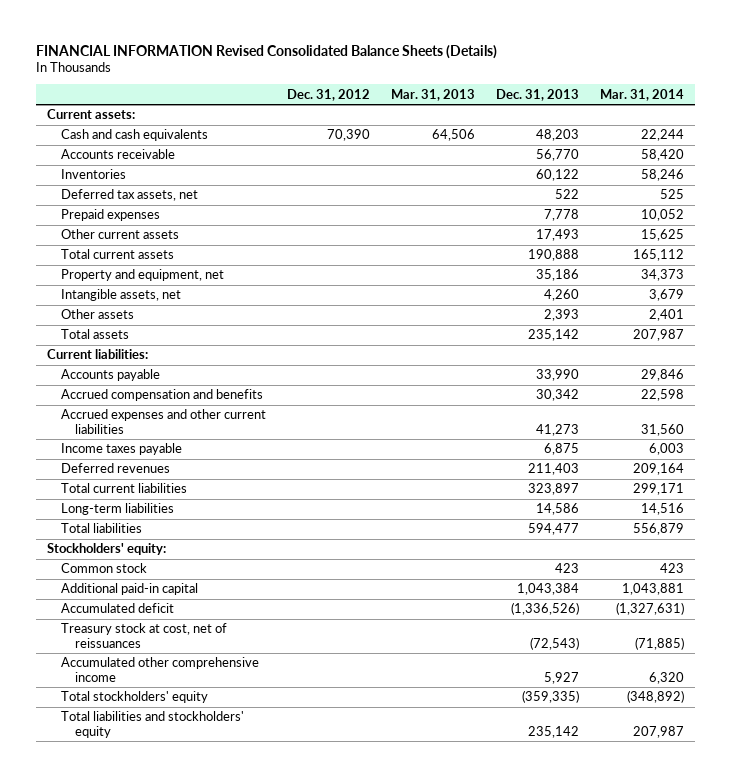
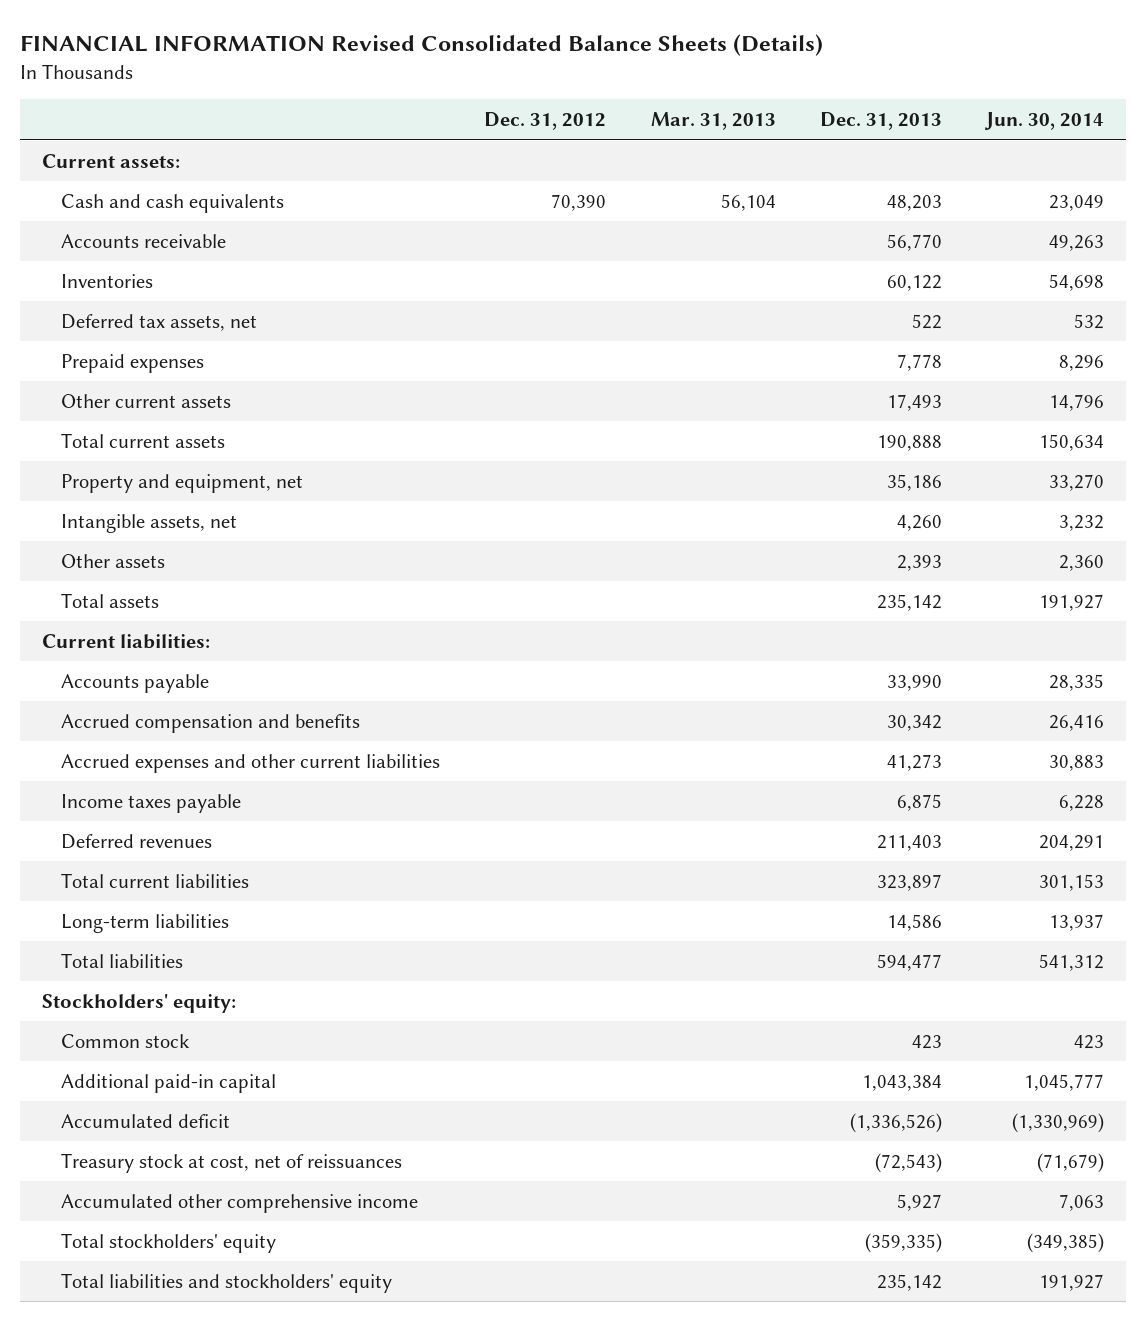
[600,88,685,101] Mar. 31, 2014 -> none
none -> [984,111,1105,130] Jun. 30, 2014
[432,129,476,142] 64,506 -> [720,193,776,211] 56,104

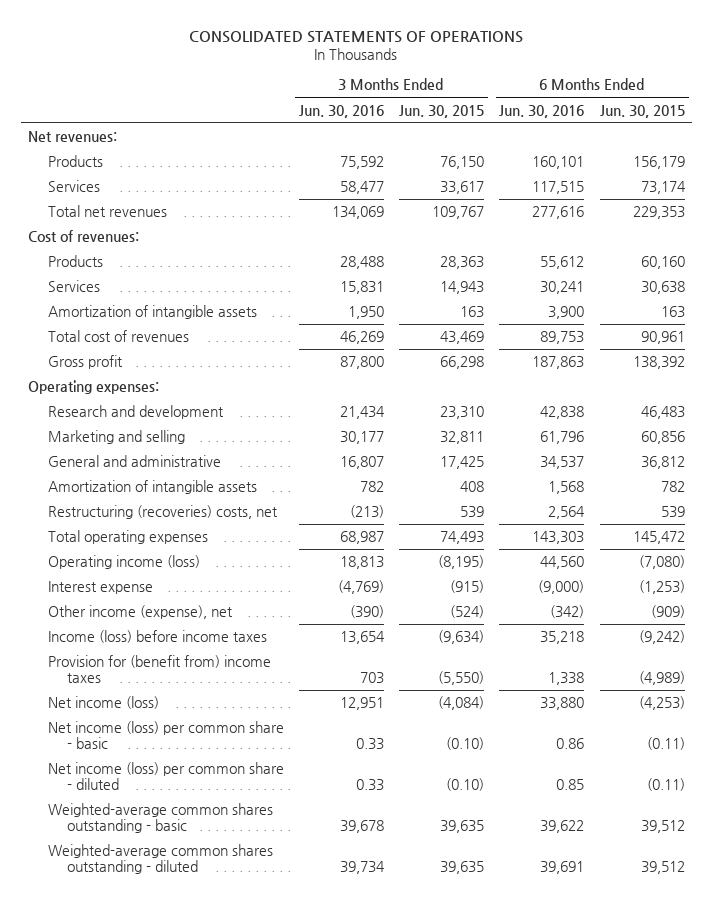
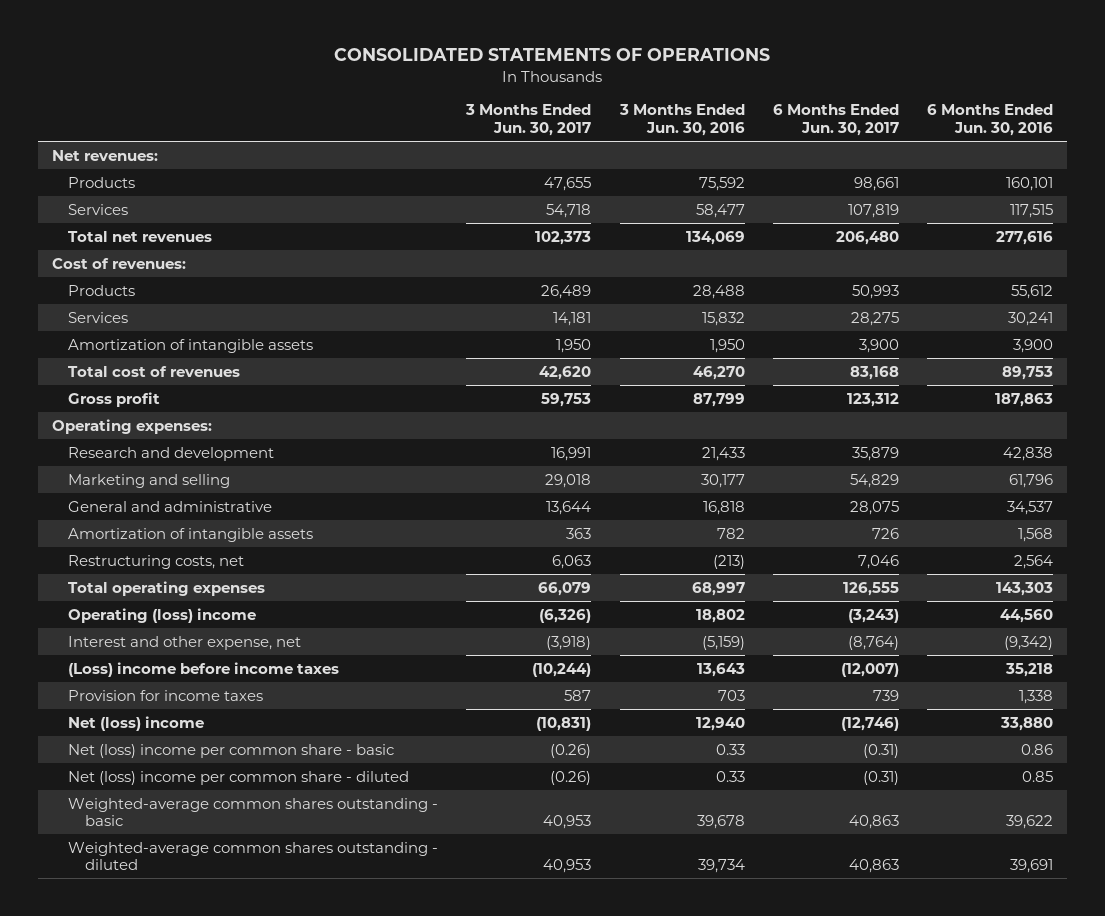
[399,104,485,118] Jun. 30, 2015 -> none
[599,104,685,118] Jun. 30, 2015 -> none
none -> [465,104,592,137] 3 Months Ended Jun. 30, 2017
none -> [772,104,899,137] 6 Months Ended Jun. 30, 2017
[339,281,384,295] 15,831 -> [701,311,745,326] 15,832
[339,331,384,345] 46,269 -> [692,365,745,380] 46,270
[339,356,384,370] 87,800 -> [692,392,745,407] 87,799
[339,406,385,420] 21,434 -> [701,446,745,461] 21,433
[339,456,384,470] 16,807 -> [702,500,745,515] 16,818
[47,605,233,620] Other income (expense), net -> none
[47,505,278,520] Restructuring (recoveries) costs, net -> [68,554,245,569] Restructuring costs, net
[339,531,384,545] 68,987 -> [691,581,745,596] 68,997
[47,555,200,570] Operating income (loss) -> [68,607,257,623] Operating (loss) income
[339,556,384,570] 18,813 -> [695,608,745,623] 18,802
[47,581,153,595] Interest expense -> [68,635,302,650] Interest and other expense, net
[337,580,384,595] (4,769) -> [701,635,745,650] (5,159)
[538,580,585,595] (9,000) -> [1004,635,1054,650] (9,342)
[47,630,267,644] Income (loss) before income taxes -> [68,661,340,677] (Loss) income before income taxes
[339,631,385,645] 13,654 -> [696,662,745,677] 13,643
[47,655,271,684] Provision for (benefit from) income taxes -> [68,689,264,701] Provision for income taxes
[47,696,159,710] Net income (loss) -> [68,715,205,731] Net (loss) income
[339,697,384,711] 12,951 -> [695,716,745,731] 12,940
[47,721,284,750] Net income (loss) per common share - basic -> [68,743,395,758] Net (loss) income per common share - basic
[47,762,284,791] Net income (loss) per common share - diluted -> [68,770,410,785] Net (loss) income per common share - diluted

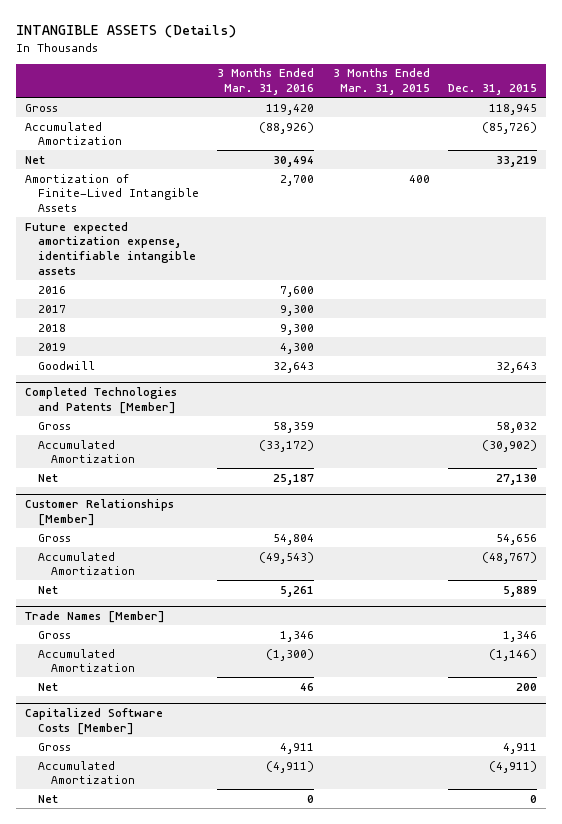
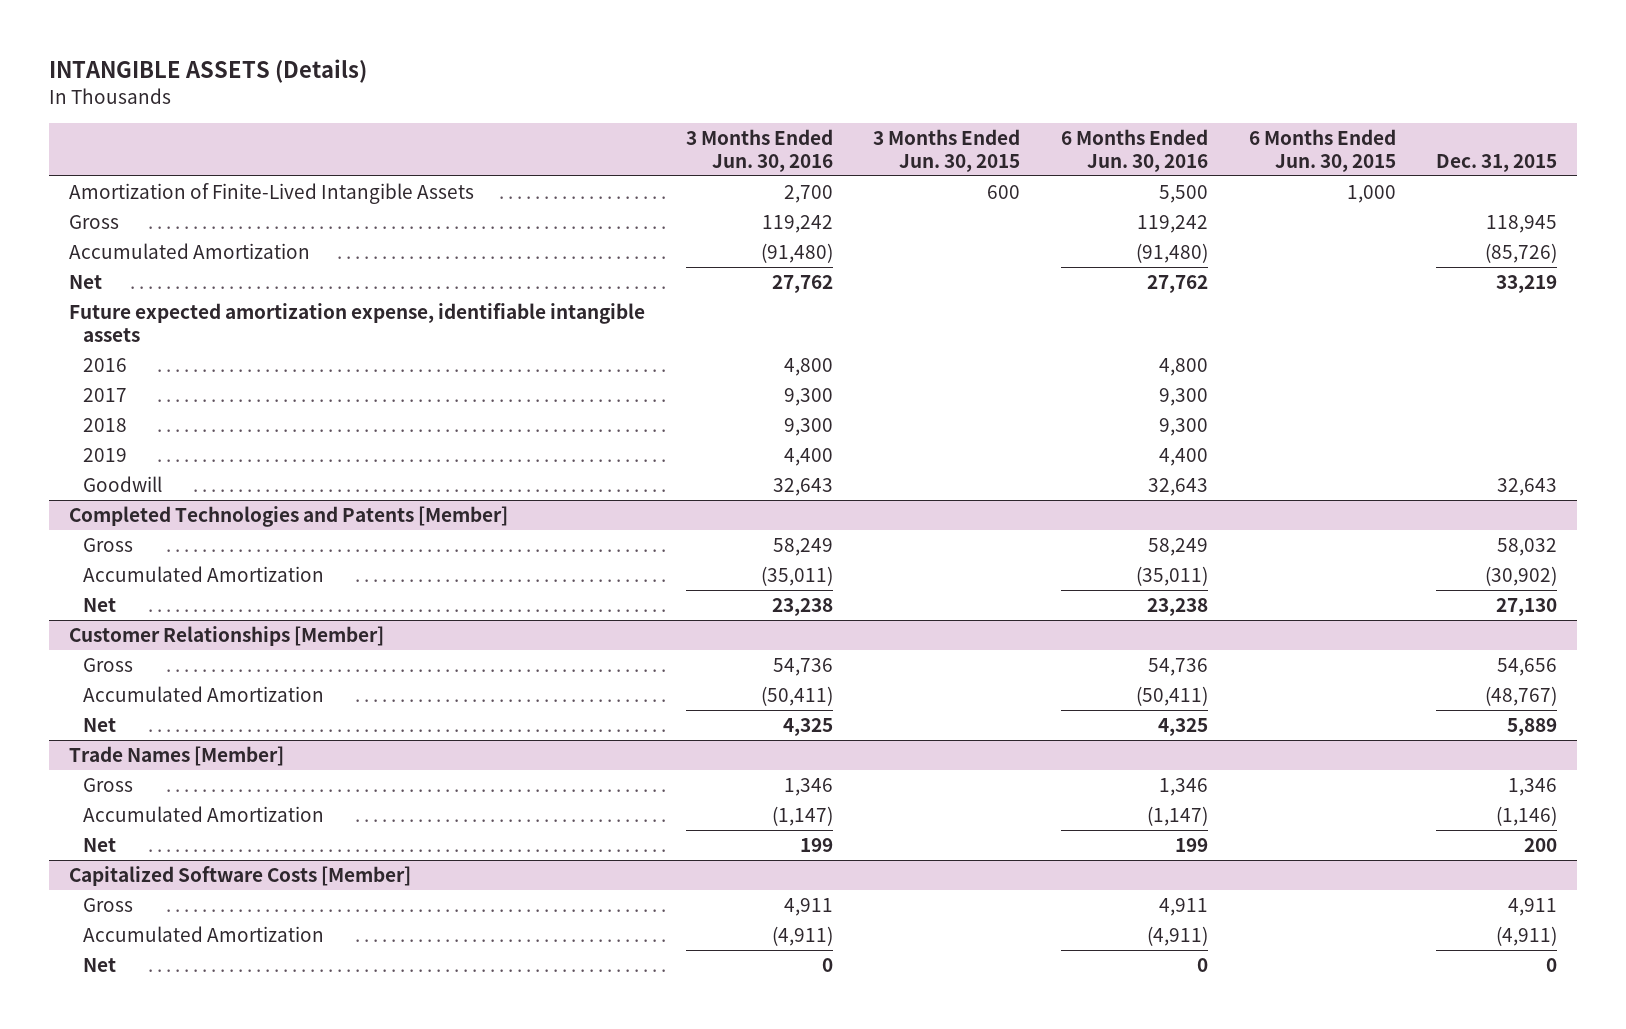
[217,68,315,96] 3 Months Ended Mar. 31, 2016 -> none
[332,68,430,96] 3 Months Ended Mar. 31, 2015 -> none
none -> [685,128,833,172] 3 Months Ended Jun. 30, 2016
none -> [873,128,1021,172] 3 Months Ended Jun. 30, 2015
none -> [1060,128,1208,172] 6 Months Ended Jun. 30, 2016
none -> [1248,128,1396,172] 6 Months Ended Jun. 30, 2015
[25,173,200,212] Amortization of Finite-Lived Intangible Assets -> [69,182,475,204] Amortization of Finite-Lived Intangible Assets

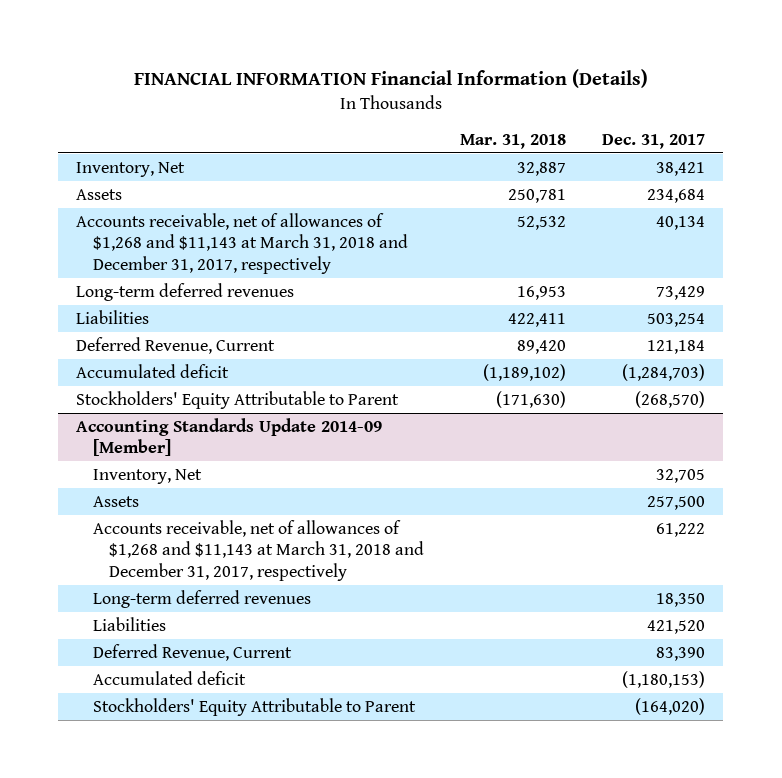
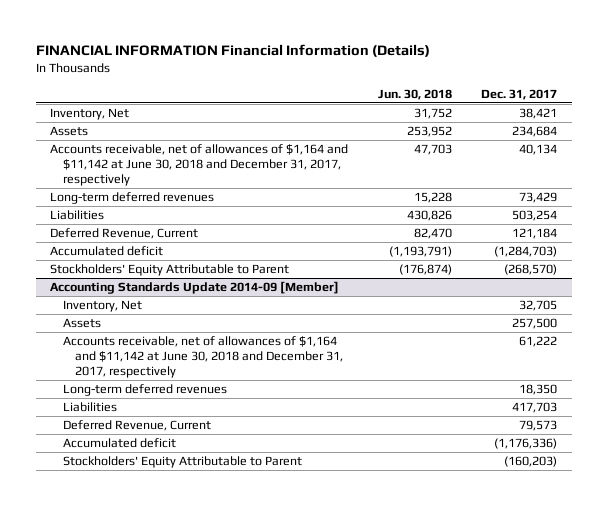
[460,133,567,149] Mar. 31, 2018 -> none
none -> [377,88,452,100] Jun. 30, 2018
[76,212,408,274] Accounts receivable, net of allowances of $1,268 and $11,143 at March 31, 2018 and December 31, 2017, respectively -> [50,144,349,186] Accounts receivable, net of allowances of $1,164 and $11,142 at June 30, 2018 and December 31, 2017, respectively
[92,519,425,581] Accounts receivable, net of allowances of $1,268 and $11,143 at March 31, 2018 and December 31, 2017, respectively -> [62,336,343,378] Accounts receivable, net of allowances of $1,164 and $11,142 at June 30, 2018 and December 31, 2017, respectively
[647,619,706,634] 421,520 -> [512,402,558,414] 417,703
[656,646,706,661] 83,390 -> [519,420,558,432] 79,573
[622,670,706,688] (1,180,153) -> [494,438,558,450] (1,176,336)
[635,697,706,715] (164,020) -> [504,456,558,468] (160,203)

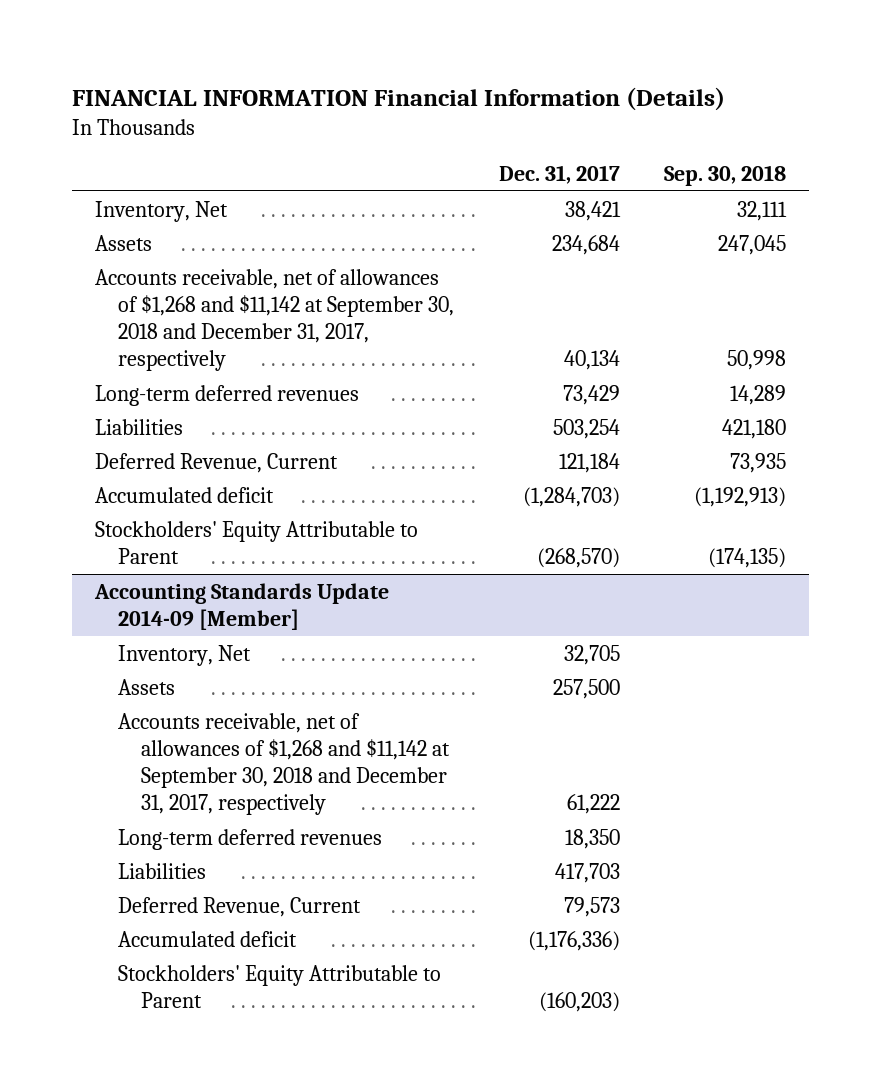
[377,88,452,100] Jun. 30, 2018 -> none
none -> [664,164,787,186] Sep. 30, 2018
[50,144,349,186] Accounts receivable, net of allowances of $1,164 and $11,142 at June 30, 2018 and December 31, 2017, respectively -> [94,268,454,372] Accounts receivable, net of allowances of $1,268 and $11,142 at September 30, 2018 and December 31, 2017, respectively
[62,336,343,378] Accounts receivable, net of allowances of $1,164 and $11,142 at June 30, 2018 and December 31, 2017, respectively -> [117,712,450,816] Accounts receivable, net of allowances of $1,268 and $11,142 at September 30, 2018 and December 31, 2017, respectively

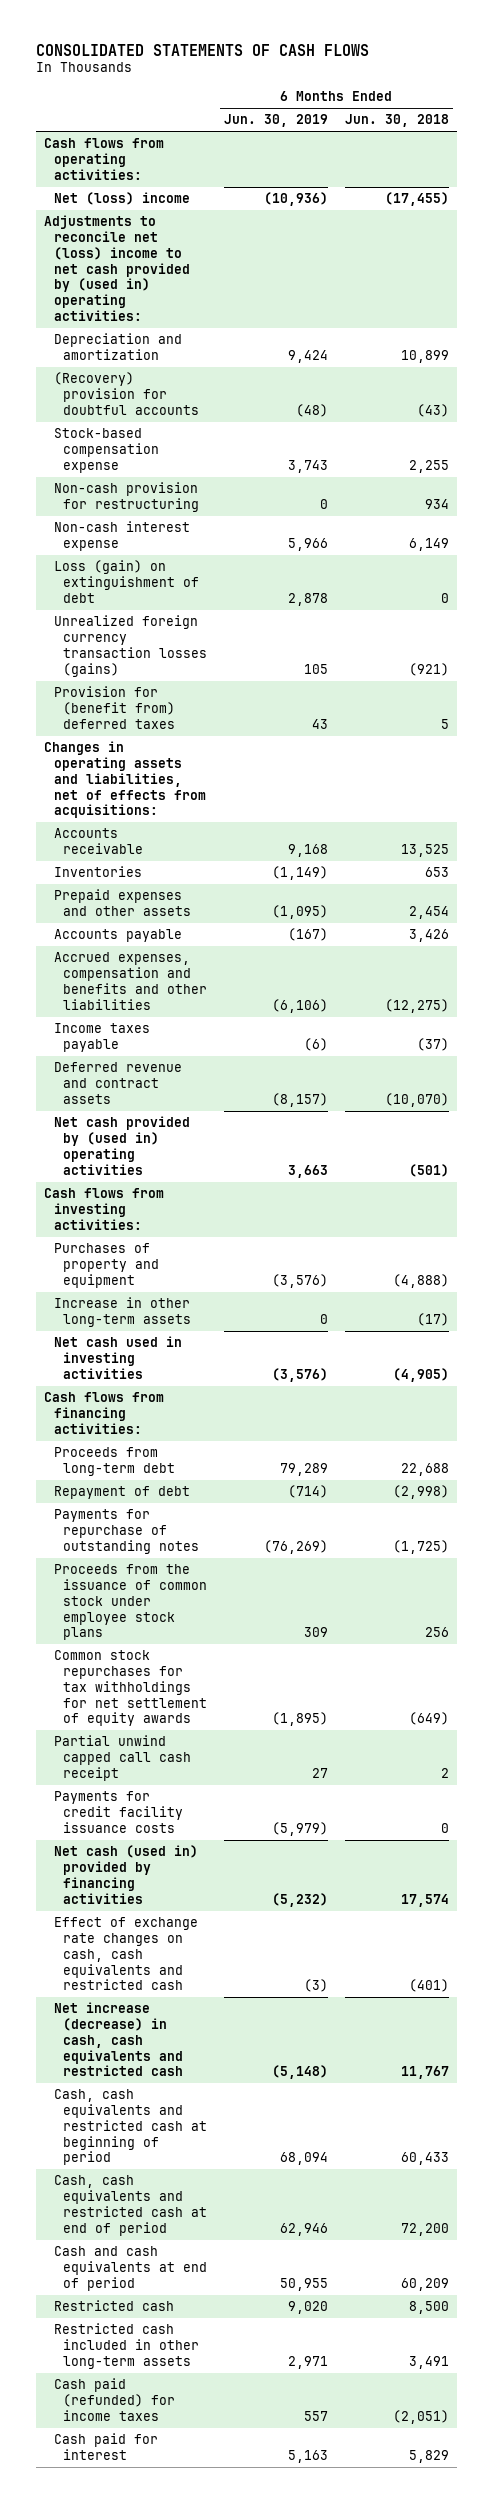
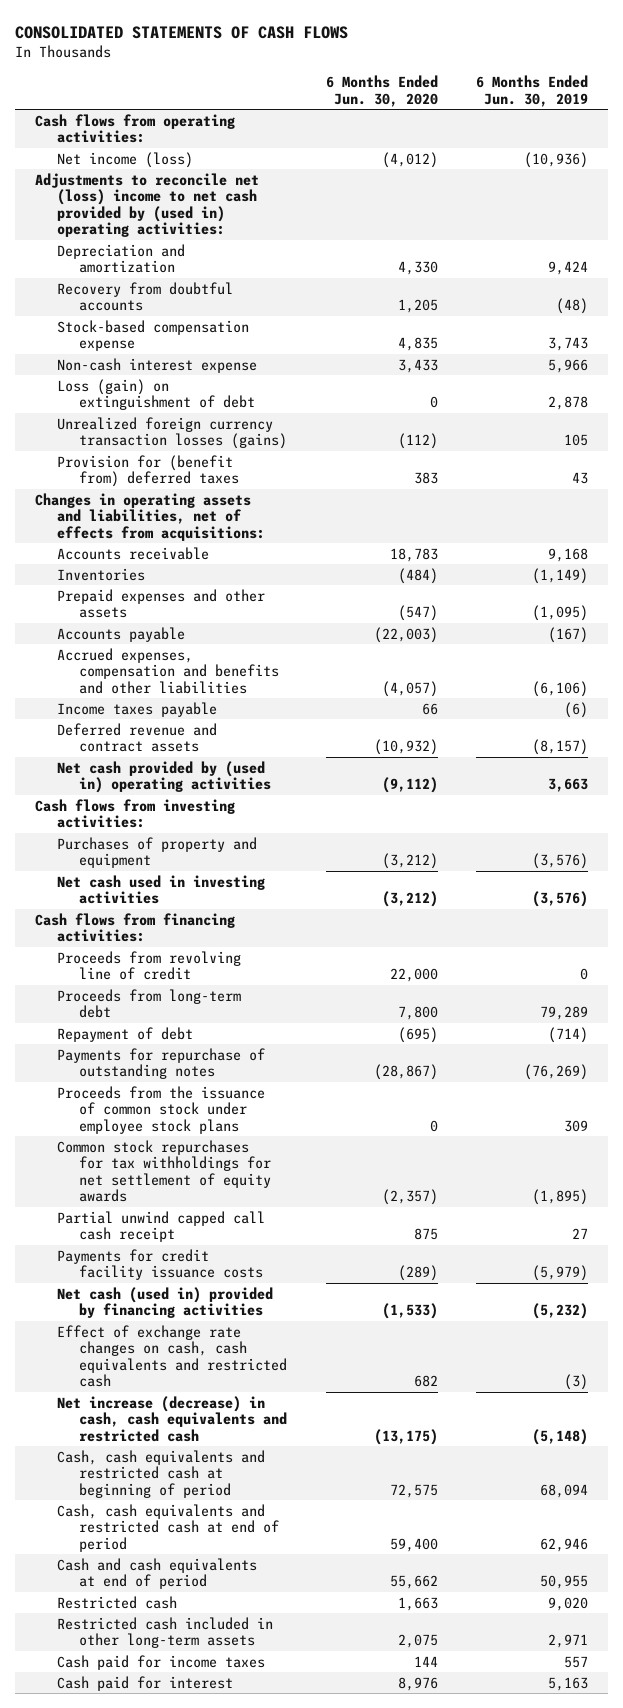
[344,114,449,128] Jun. 30, 2018 -> none
none -> [325,75,438,107] 6 Months Ended Jun. 30, 2020
[53,192,190,206] Net (loss) income -> [56,151,193,168] Net income (loss)
[53,372,200,415] (Recovery) provision for doubtful accounts -> [56,281,233,312] Recovery from doubtful accounts
[53,482,200,512] Non-cash provision for restructuring -> none
[53,1297,192,1327] Increase in other long-term assets -> none
none -> [56,950,241,981] Proceeds from revolving line of credit
[53,2378,176,2421] Cash paid (refunded) for income taxes -> [56,1654,265,1670] Cash paid for income taxes

